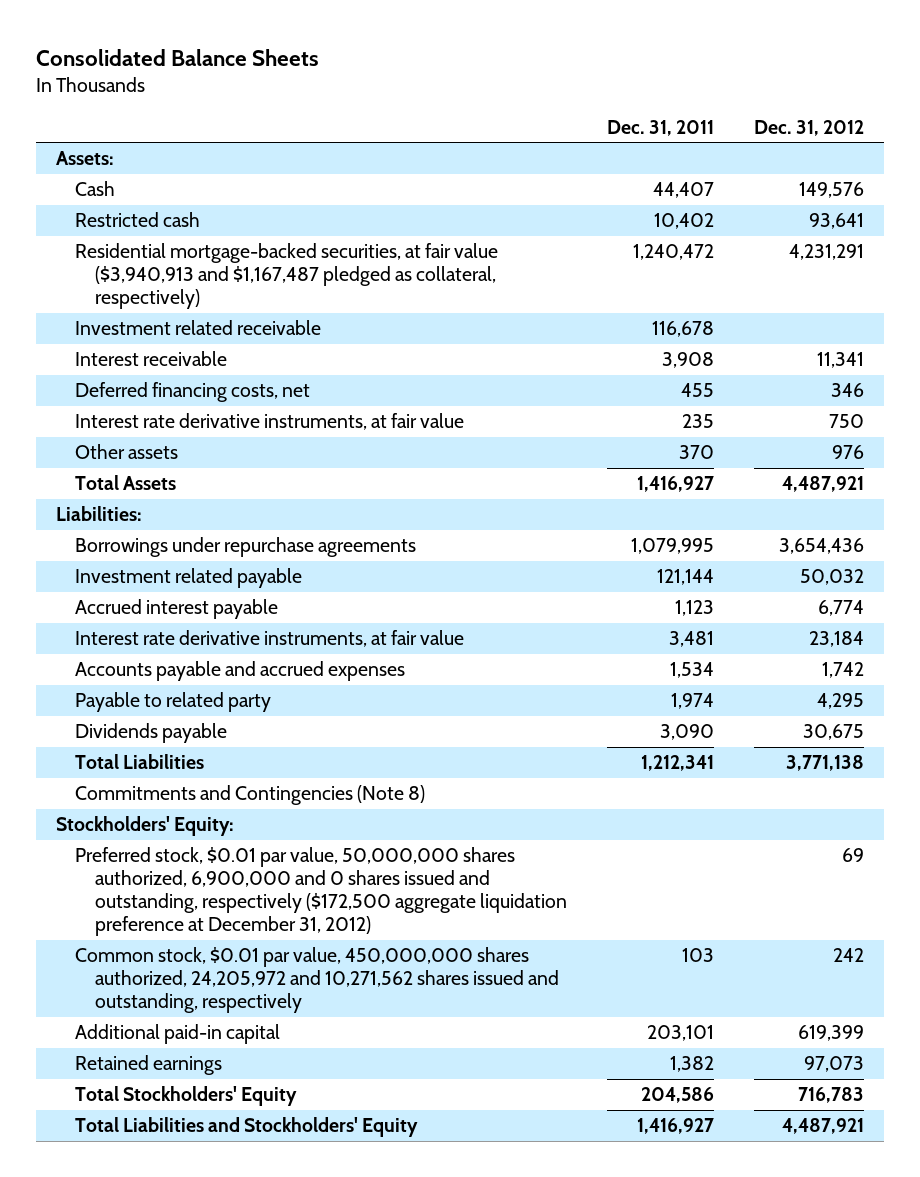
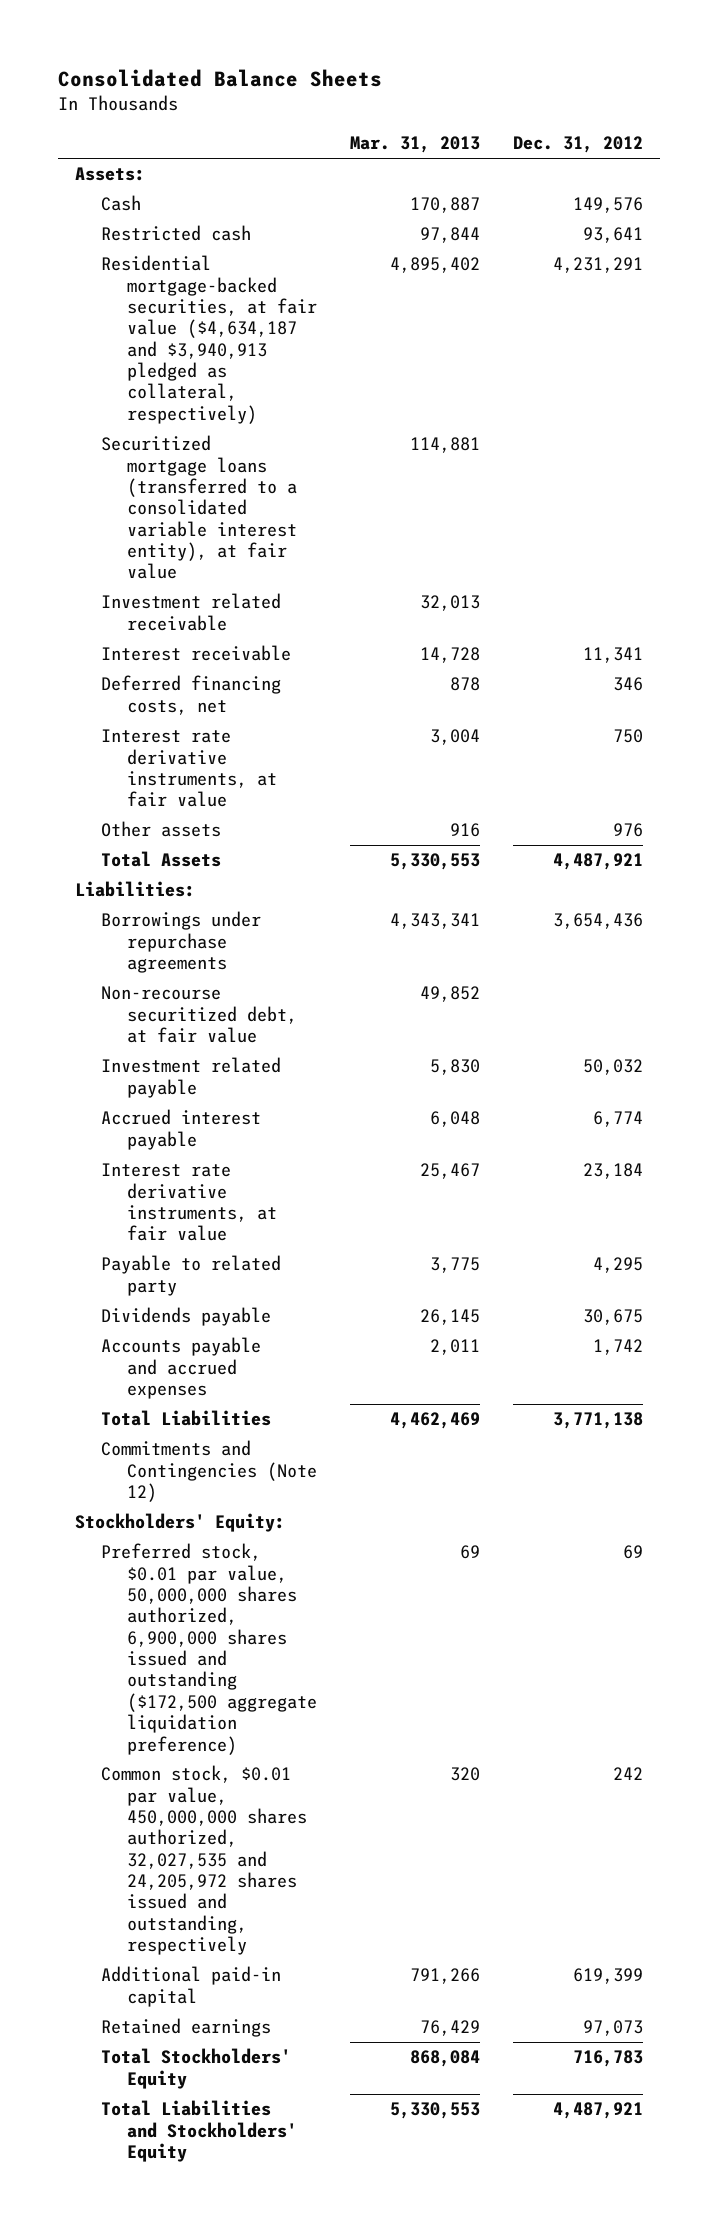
[607,119,715,136] Dec. 31, 2011 -> none
none -> [349,136,480,154] Mar. 31, 2013
[75,243,499,310] Residential mortgage-backed securities, at fair value ($3,940,913 and $1,167,487 pledged as collateral, respectively) -> [100,255,317,424] Residential mortgage-backed securities, at fair value ($4,634,187 and $3,940,913 pledged as collateral, respectively)
none -> [100,435,297,580] Securitized mortgage loans (transferred to a consolidated variable interest entity), at fair value
none -> [100,986,297,1044] Non-recourse securitized debt, at fair value
[75,661,406,682] Accounts payable and accrued expenses -> [100,1337,261,1400] Accounts payable and accrued expenses
[75,785,426,806] Commitments and Contingencies (Note 8) -> [100,1440,317,1503] Commitments and Contingencies (Note 12)
[75,847,568,936] Preferred stock, $0.01 par value, 50,000,000 shares authorized, 6,900,000 and 0 shares issued and outstanding, respectively ($172,500 aggregate liquidation preference at December 31, 2012) -> [100,1543,317,1755] Preferred stock, $0.01 par value, 50,000,000 shares authorized, 6,900,000 shares issued and outstanding ($172,500 aggregate liquidation preference)
[75,947,560,1014] Common stock, $0.01 par value, 450,000,000 shares authorized, 24,205,972 and 10,271,562 shares issued and outstanding, respectively -> [100,1765,307,1956] Common stock, $0.01 par value, 450,000,000 shares authorized, 32,027,535 and 24,205,972 shares issued and outstanding, respectively

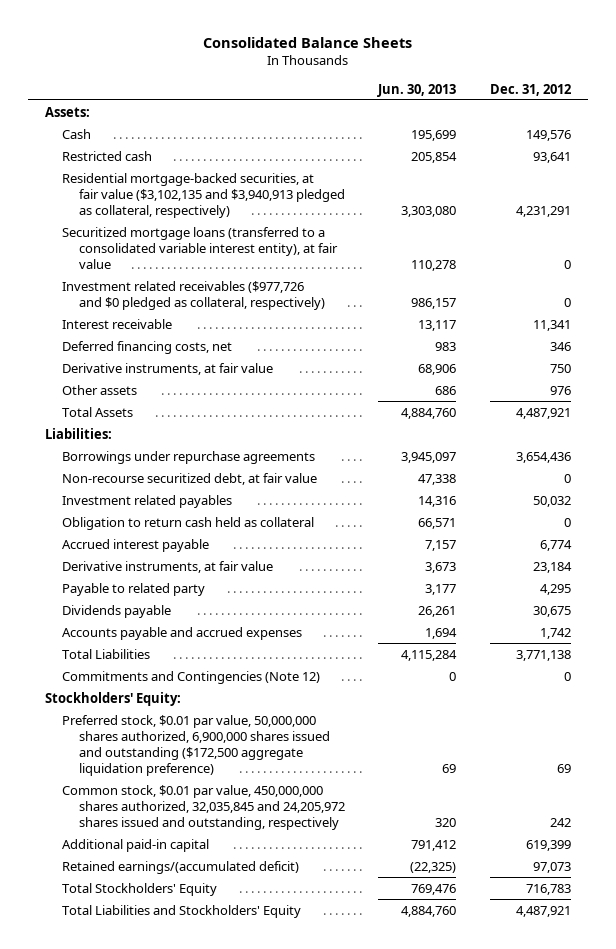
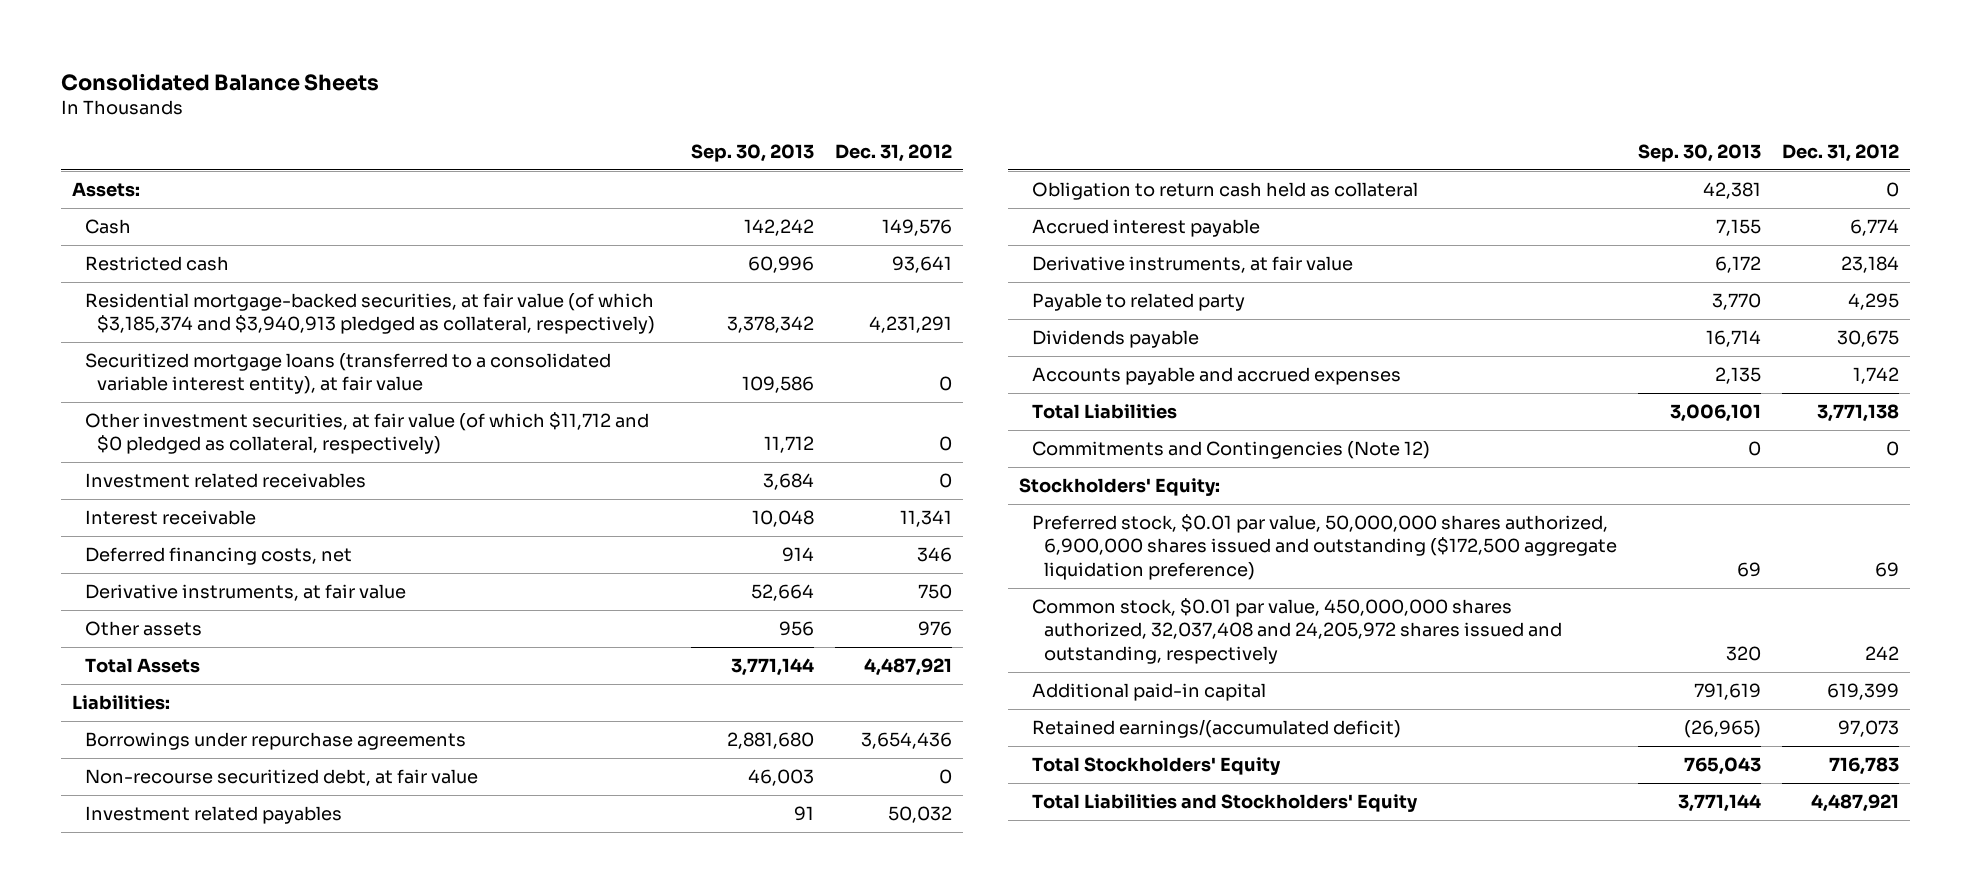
[377,83,457,97] Jun. 30, 2013 -> none
none -> [691,143,815,162] Sep. 30, 2013
[61,172,345,218] Residential mortgage-backed securities, at fair value ($3,102,135 and $3,940,913 pledged as collateral, respectively) -> [84,293,656,335] Residential mortgage-backed securities, at fair value (of which $3,185,374 and $3,940,913 pledged as collateral, respectively)
none -> [84,412,649,455] Other investment securities, at fair value (of which $11,712 and $0 pledged as collateral, respectively)
[61,280,325,310] Investment related receivables ($977,726 and $0 pledged as collateral, respectively) -> [84,473,366,489] Investment related receivables
[61,784,345,830] Common stock, $0.01 par value, 450,000,000 shares authorized, 32,035,845 and 24,205,972 shares issued and outstanding, respectively -> [1031,598,1563,664] Common stock, $0.01 par value, 450,000,000 shares authorized, 32,037,408 and 24,205,972 shares issued and outstanding, respectively

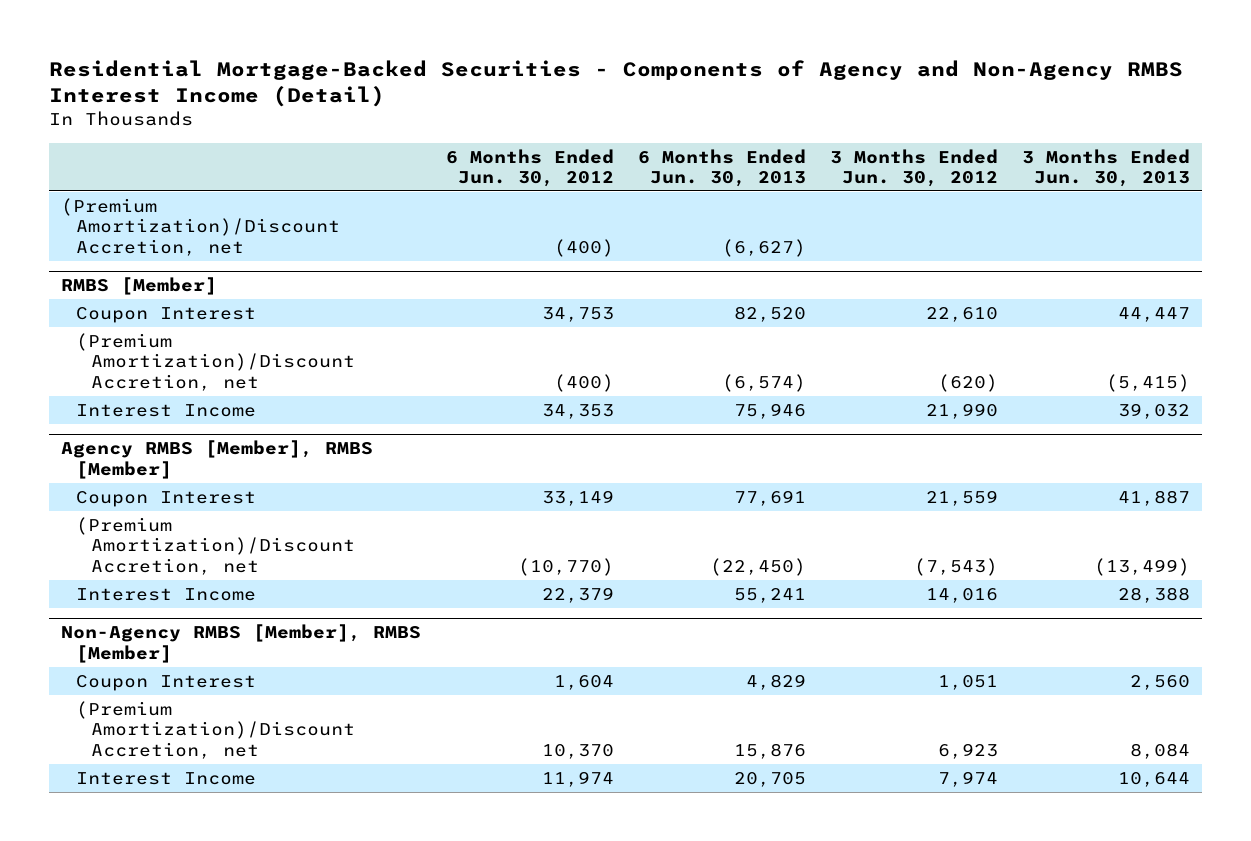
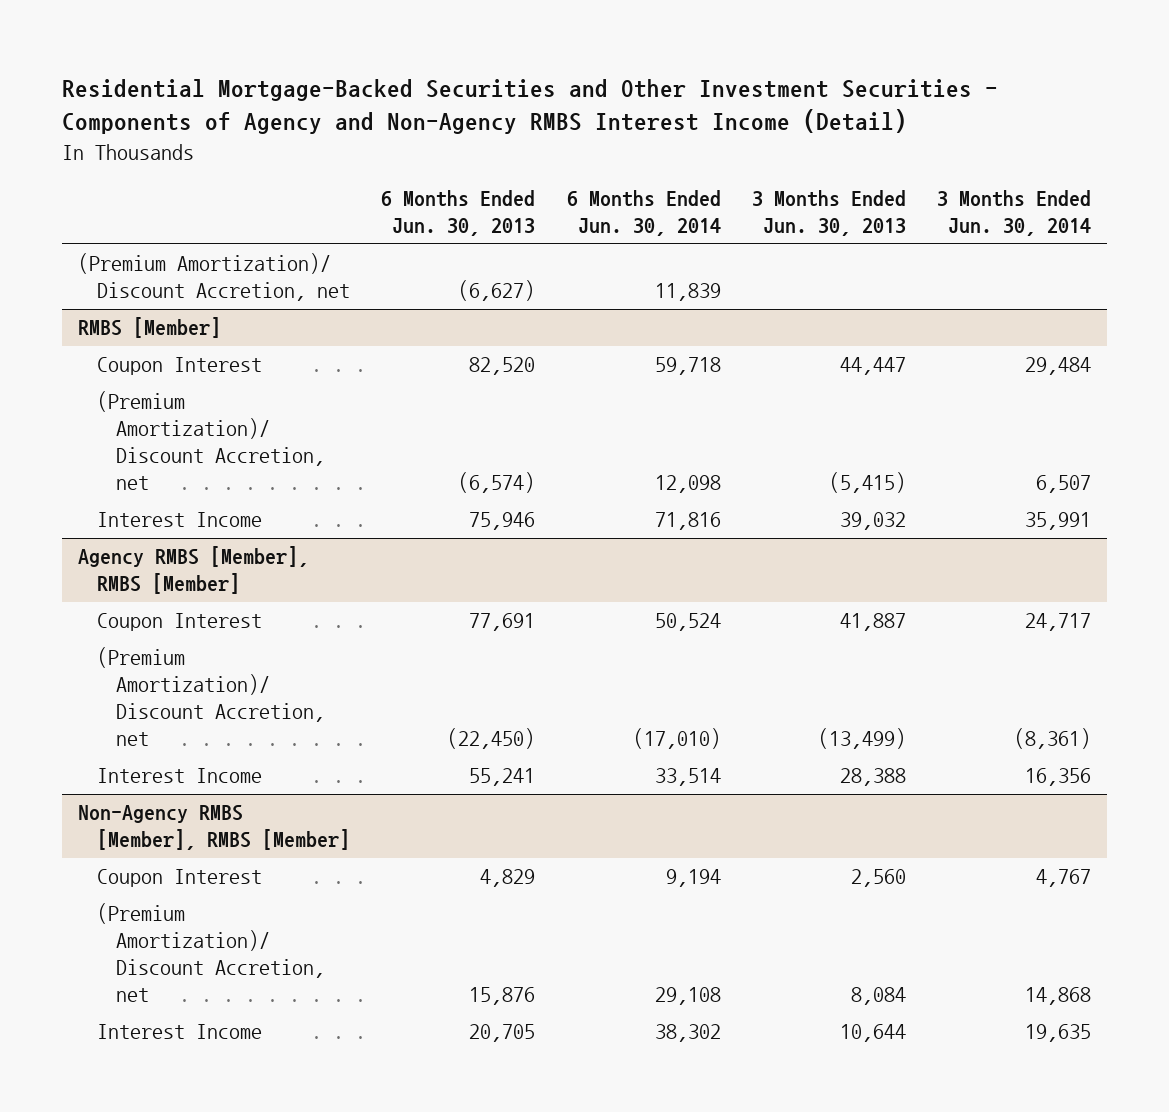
[49,59,1184,108] Residential Mortgage-Backed Securities - Components of Agency and Non-Agency RMBS Interest Income (Detail) -> [62,78,999,135] Residential Mortgage-Backed Securities and Other Investment Securities - Components of Agency and Non-Agency RMBS Interest Income (Detail)
[445,148,614,187] 6 Months Ended Jun. 30, 2012 -> none
[829,148,998,187] 3 Months Ended Jun. 30, 2012 -> none
none -> [566,190,721,237] 6 Months Ended Jun. 30, 2014
none -> [937,190,1092,237] 3 Months Ended Jun. 30, 2014
[61,197,341,256] (Premium Amortization)/Discount Accretion, net -> [77,253,351,302] (Premium Amortization)/ Discount Accretion, net
[76,332,356,391] (Premium Amortization)/Discount Accretion, net -> [97,391,326,491] (Premium Amortization)/ Discount Accretion, net
[76,516,356,575] (Premium Amortization)/Discount Accretion, net -> [97,647,326,747] (Premium Amortization)/ Discount Accretion, net
[76,700,356,759] (Premium Amortization)/Discount Accretion, net -> [97,903,326,1003] (Premium Amortization)/ Discount Accretion, net

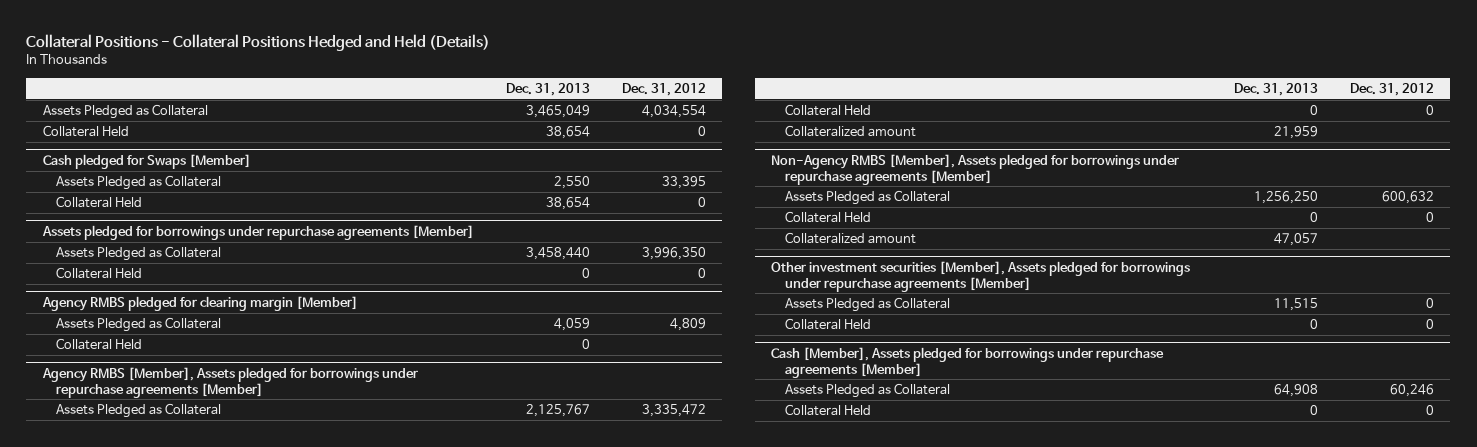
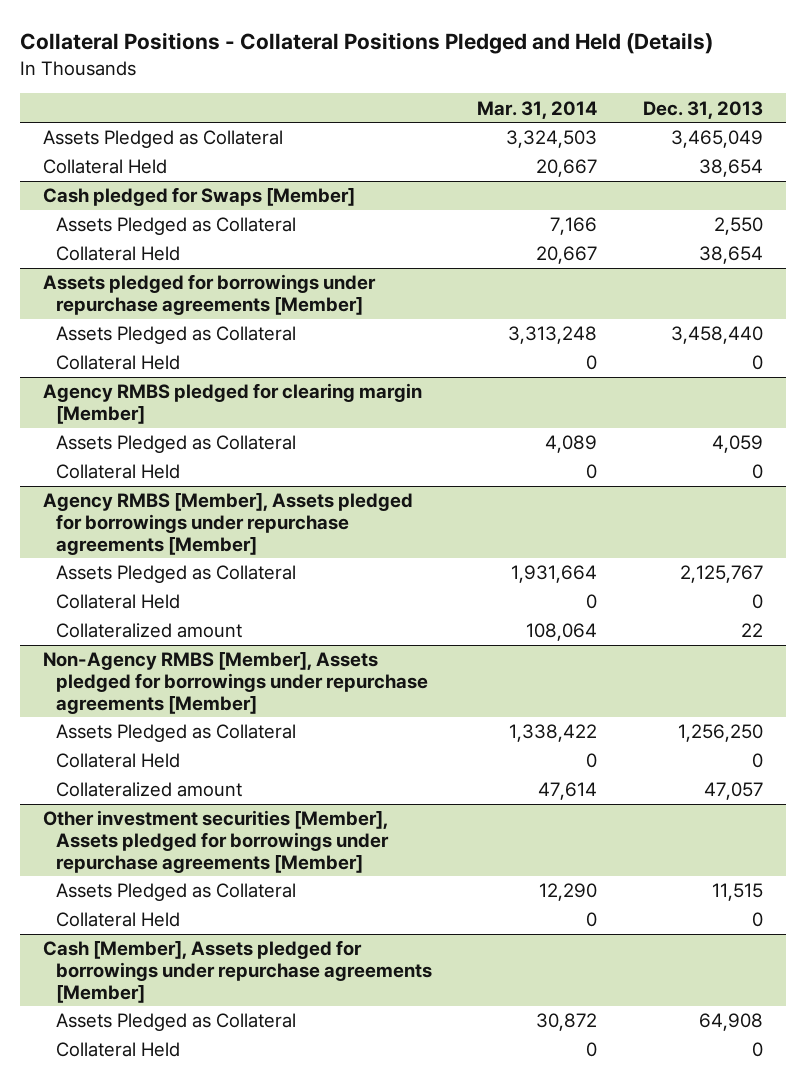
[26,33,491,51] Collateral Positions - Collateral Positions Hedged and Held (Details) -> [20,32,714,55] Collateral Positions - Collateral Positions Pledged and Held (Details)
[621,82,706,96] Dec. 31, 2012 -> none
none -> [477,100,598,119] Mar. 31, 2014
[1274,126,1319,140] 21,959 -> [740,623,763,638] 22

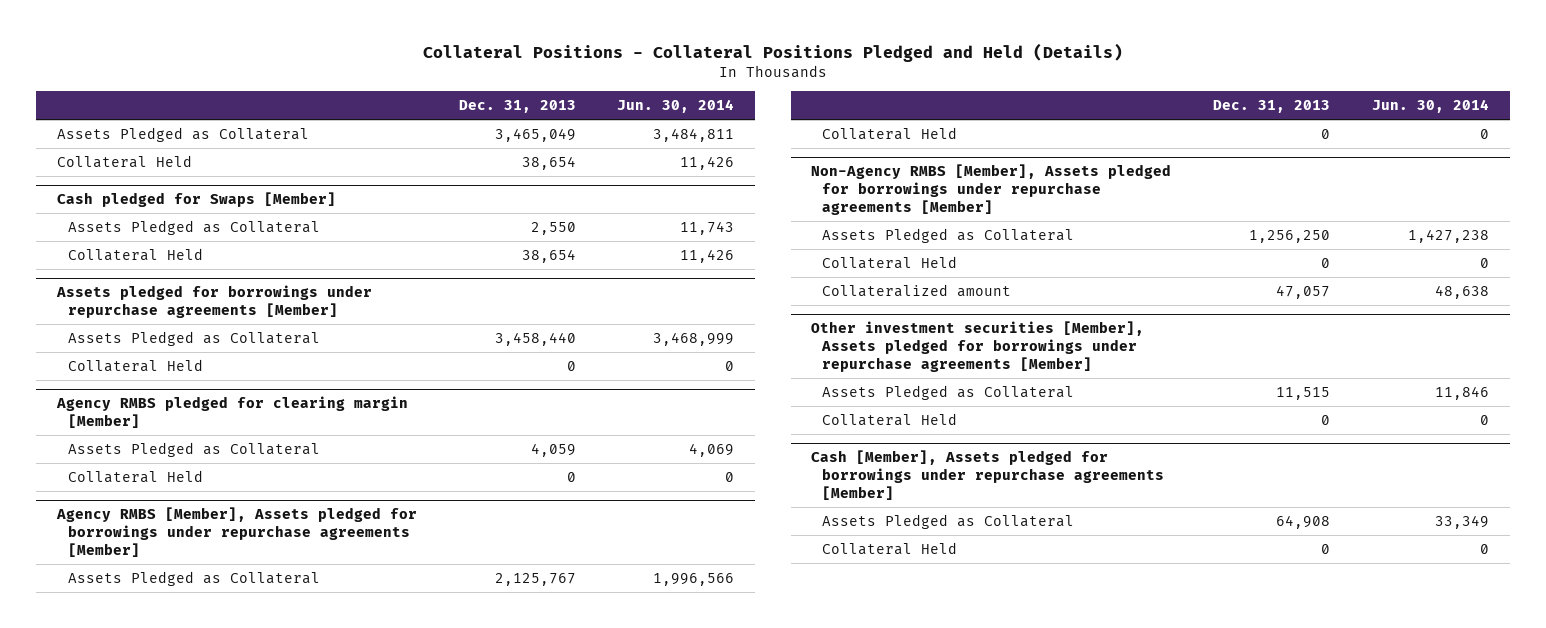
[477,100,598,119] Mar. 31, 2014 -> none
none -> [617,99,735,114] Jun. 30, 2014
[56,623,243,639] Collateralized amount -> none

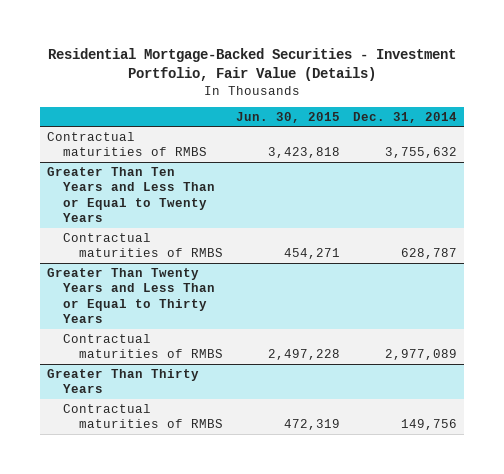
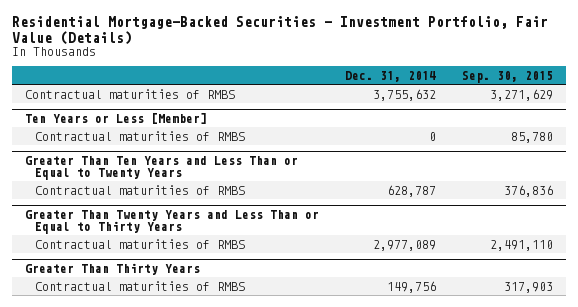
[236,111,341,123] Jun. 30, 2015 -> none
none -> [462,70,554,83] Sep. 30, 2015
none -> [24,112,207,124] Ten Years or Less [Member]
none -> [34,130,245,141] Contractual maturities of RMBS

